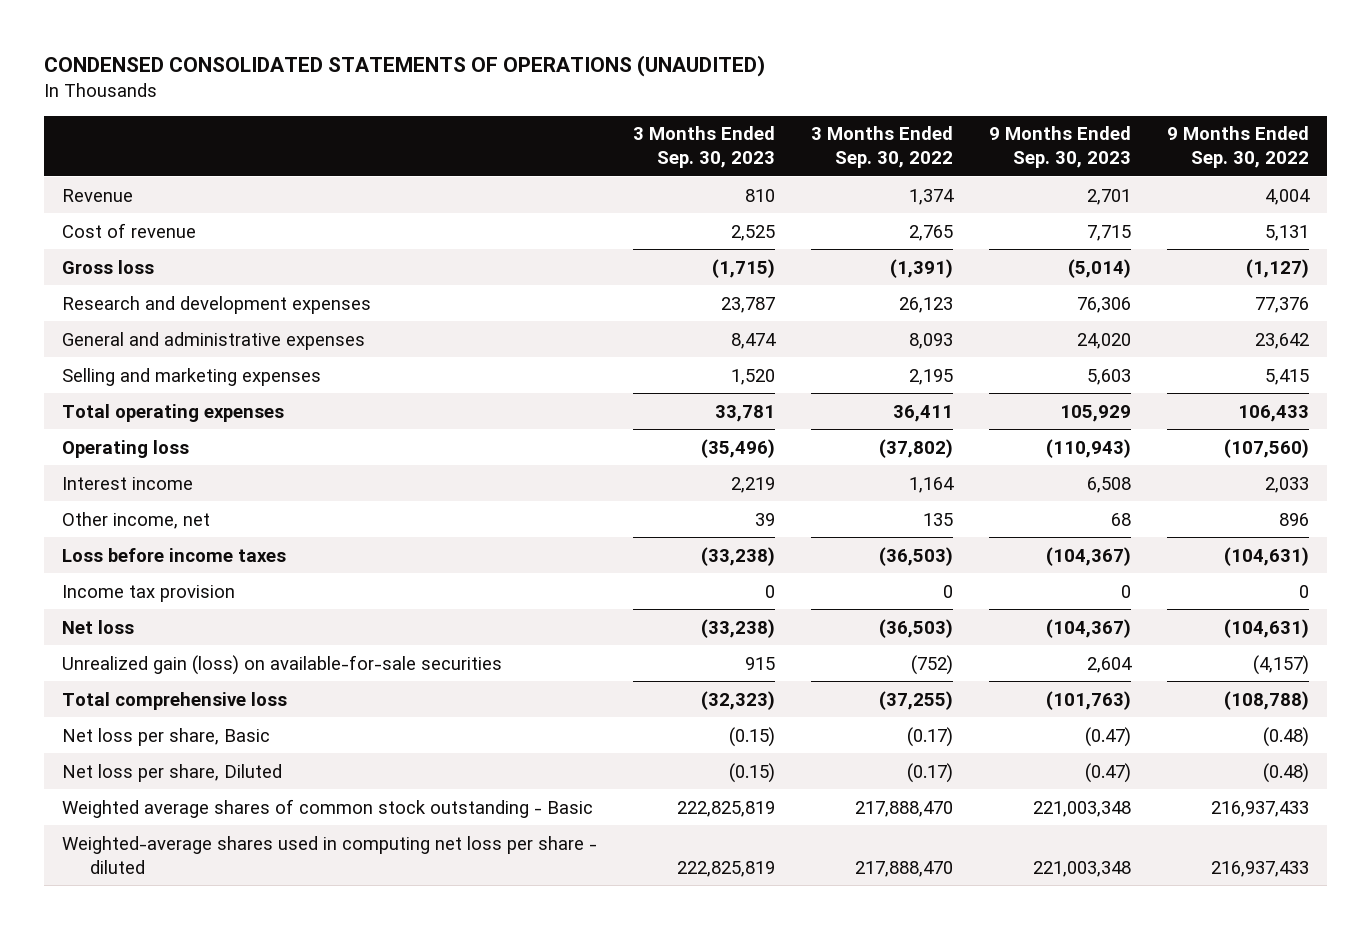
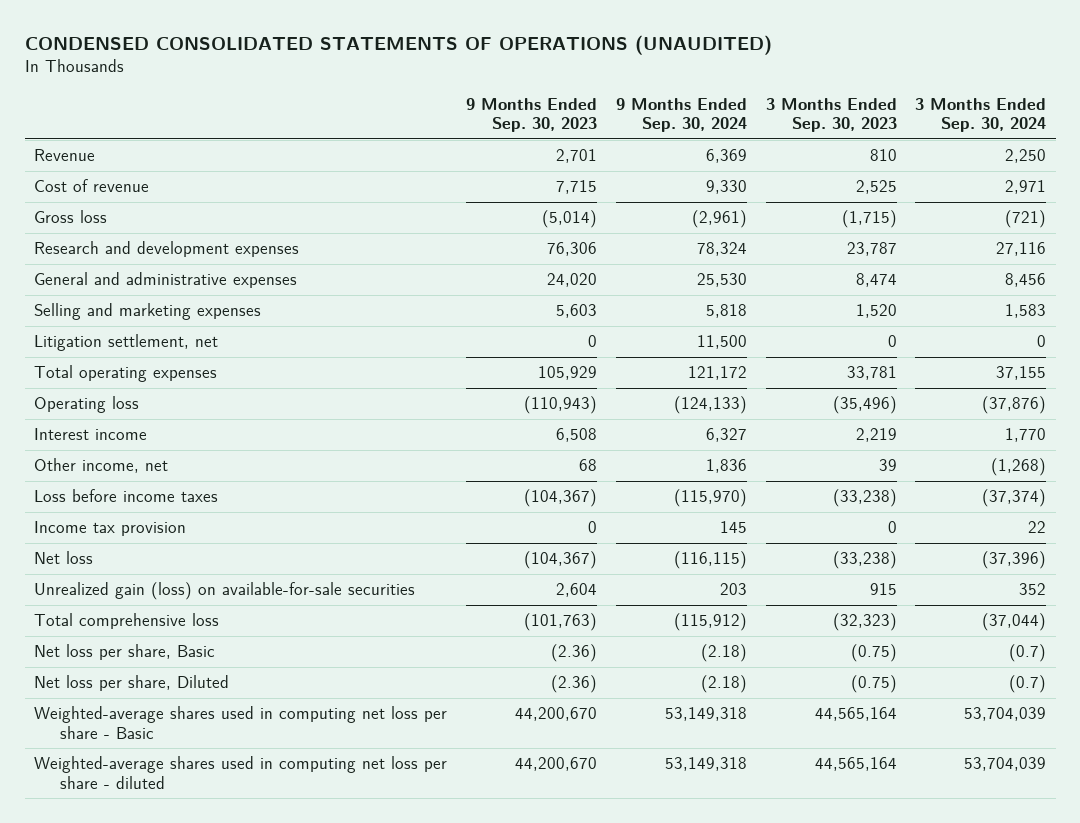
[811,126,954,169] 3 Months Ended Sep. 30, 2022 -> none
[1167,126,1310,169] 9 Months Ended Sep. 30, 2022 -> none
none -> [615,97,747,133] 9 Months Ended Sep. 30, 2024
none -> [915,97,1047,133] 3 Months Ended Sep. 30, 2024
none -> [34,334,219,352] Litigation settlement, net
[728,726,775,747] (0.15) -> [850,644,897,663] (0.75)
[1085,726,1132,747] (0.47) -> [550,644,597,663] (2.36)
[728,762,775,783] (0.15) -> [850,675,897,694] (0.75)
[1085,762,1132,783] (0.47) -> [550,675,597,694] (2.36)
[61,798,593,818] Weighted average shares of common stock outstanding - Basic -> [34,706,448,739] Weighted-average shares used in computing net loss per share - Basic
[676,800,775,817] 222,825,819 -> [814,707,897,722] 44,565,164
[1033,800,1132,817] 221,003,348 -> [514,707,597,722] 44,200,670
[676,860,775,877] 222,825,819 -> [814,757,897,772] 44,565,164
[1033,860,1132,877] 221,003,348 -> [514,757,597,772] 44,200,670

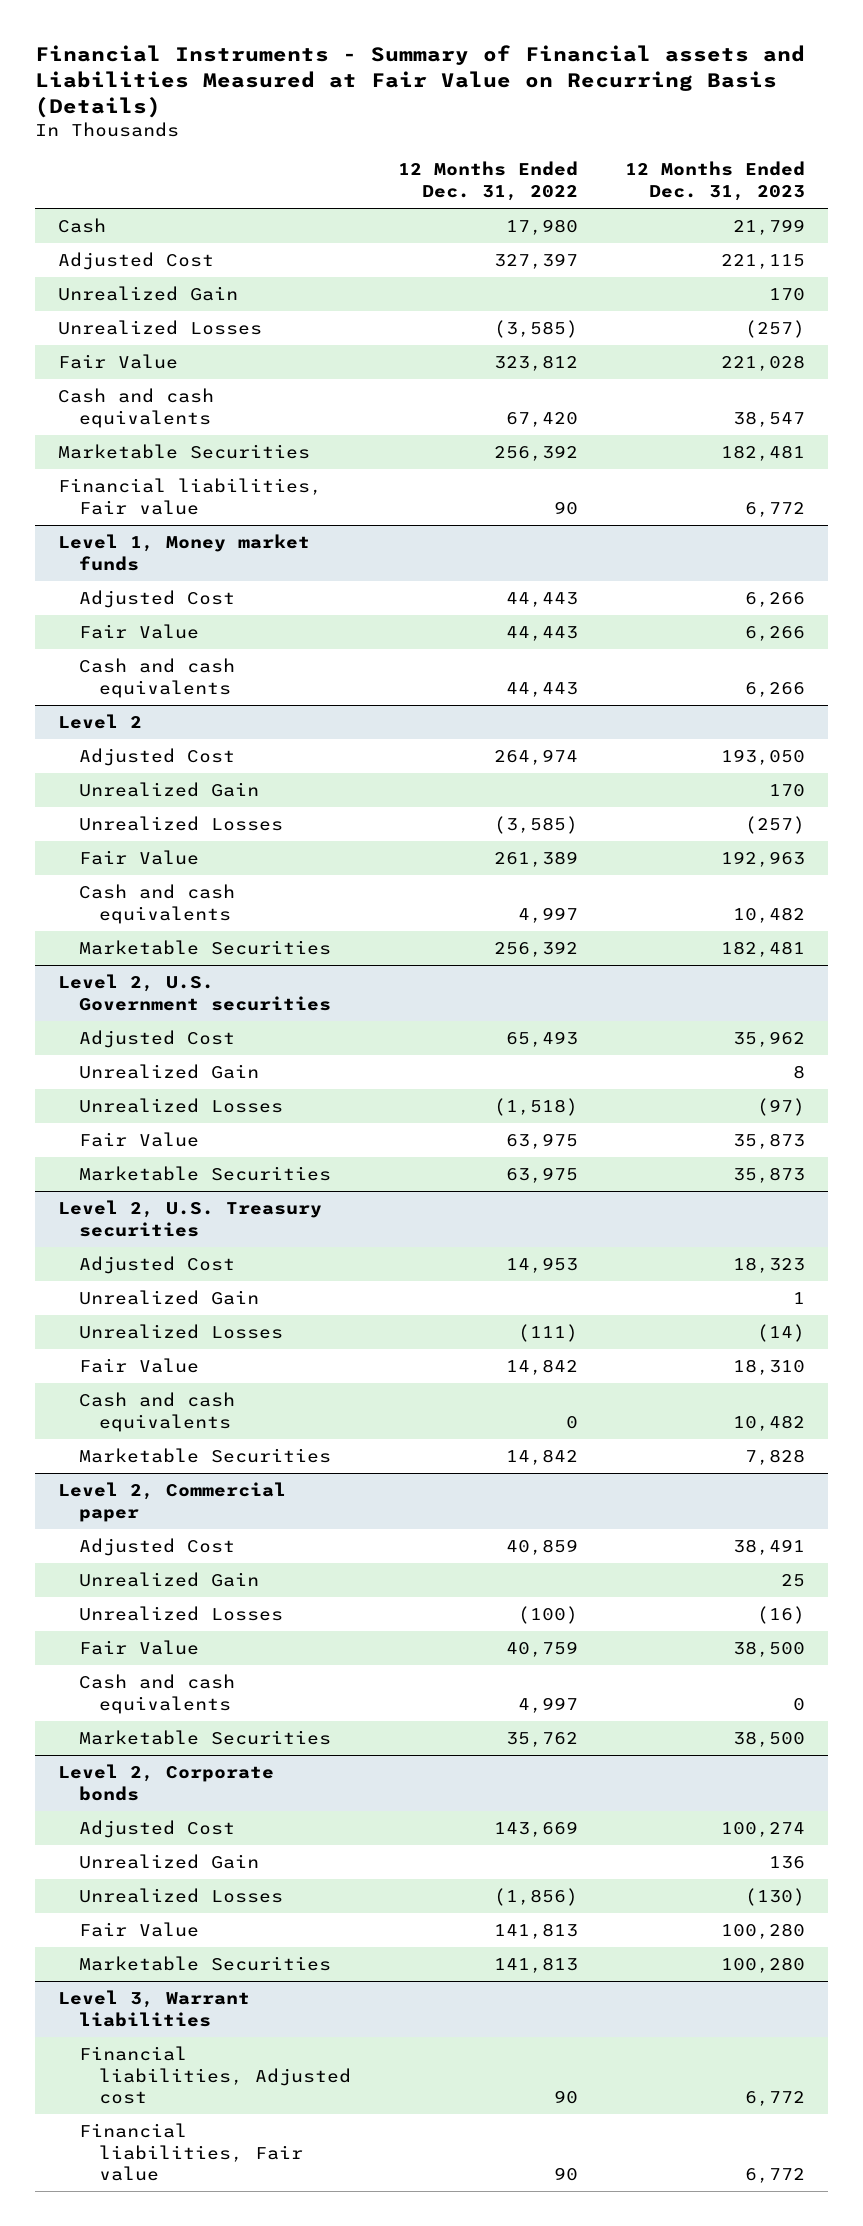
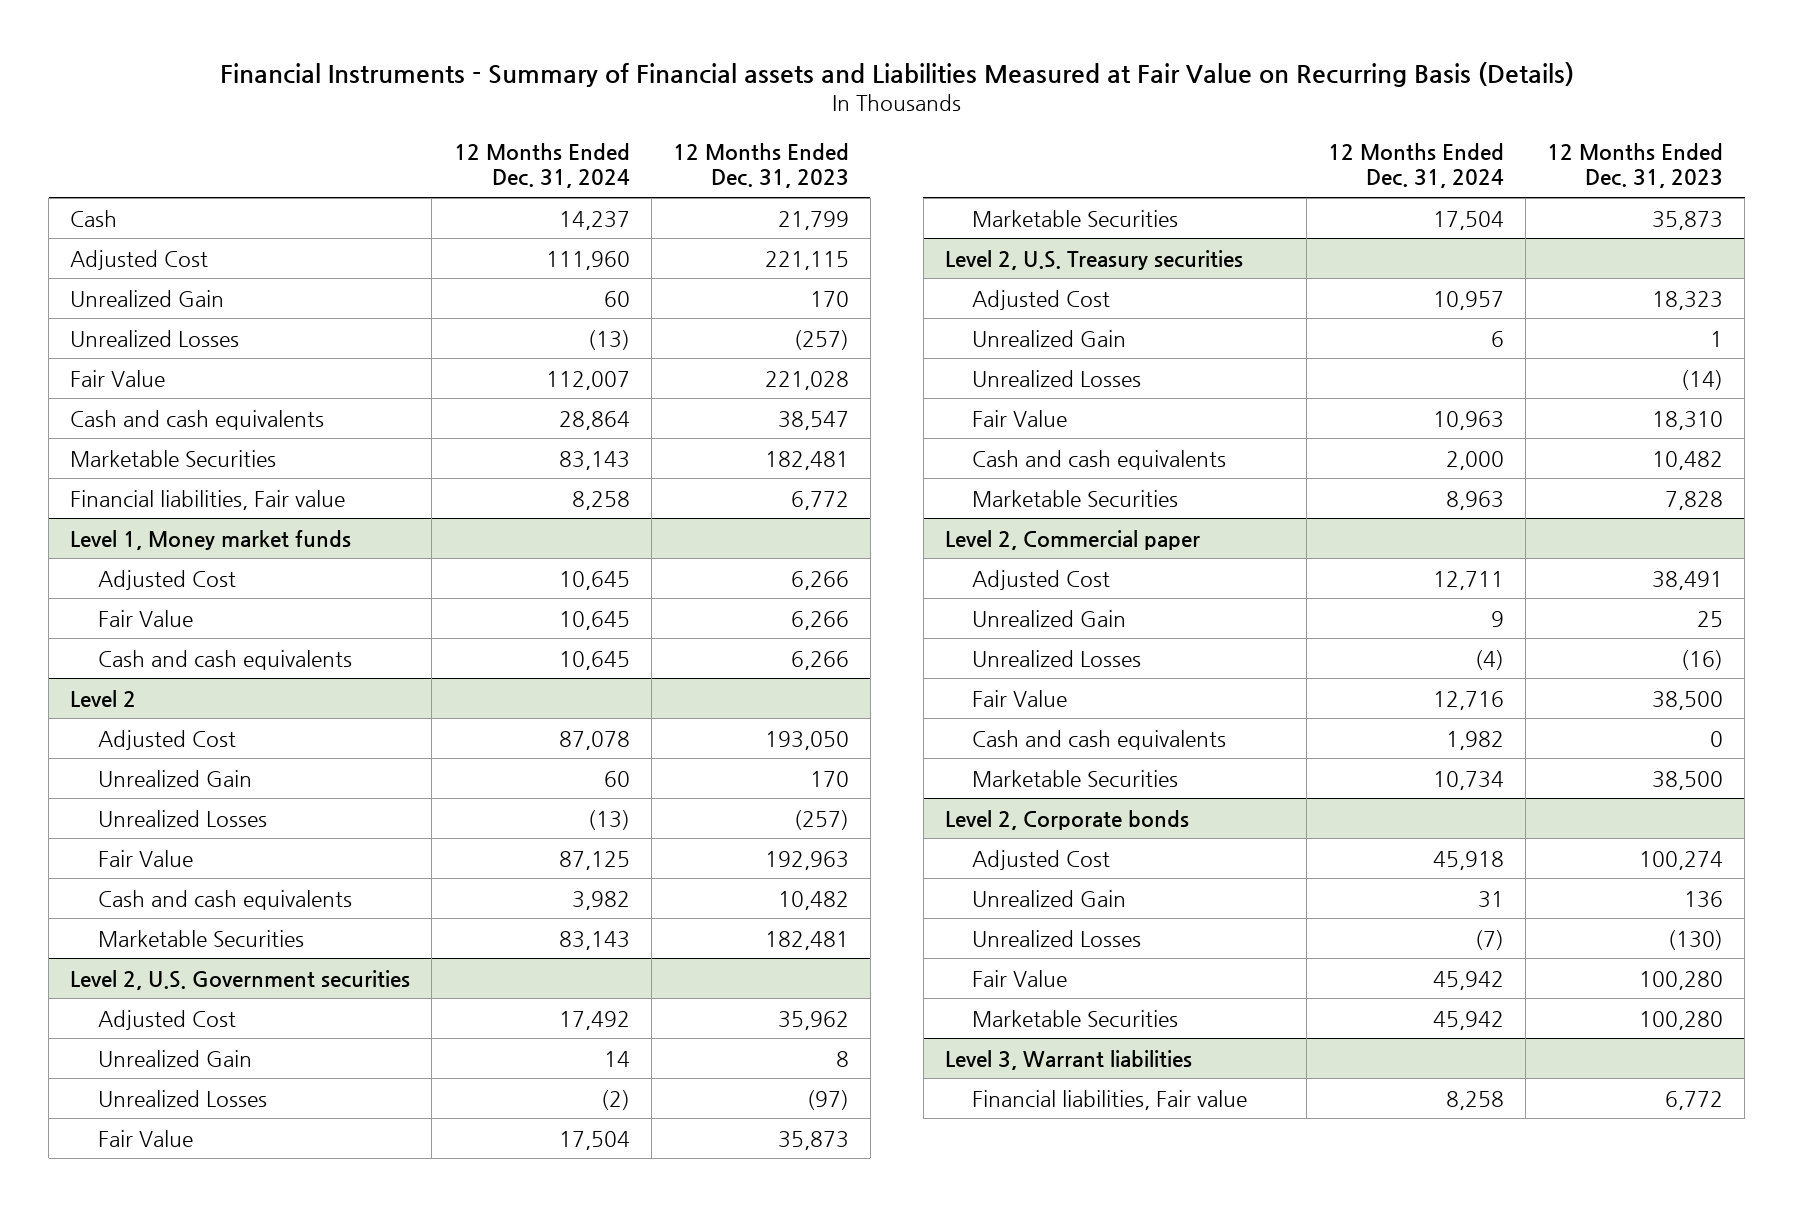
[397,161,578,202] 12 Months Ended Dec. 31, 2022 -> none
none -> [453,142,630,189] 12 Months Ended Dec. 31, 2024
[78,2045,352,2105] Financial liabilities, Adjusted cost -> none

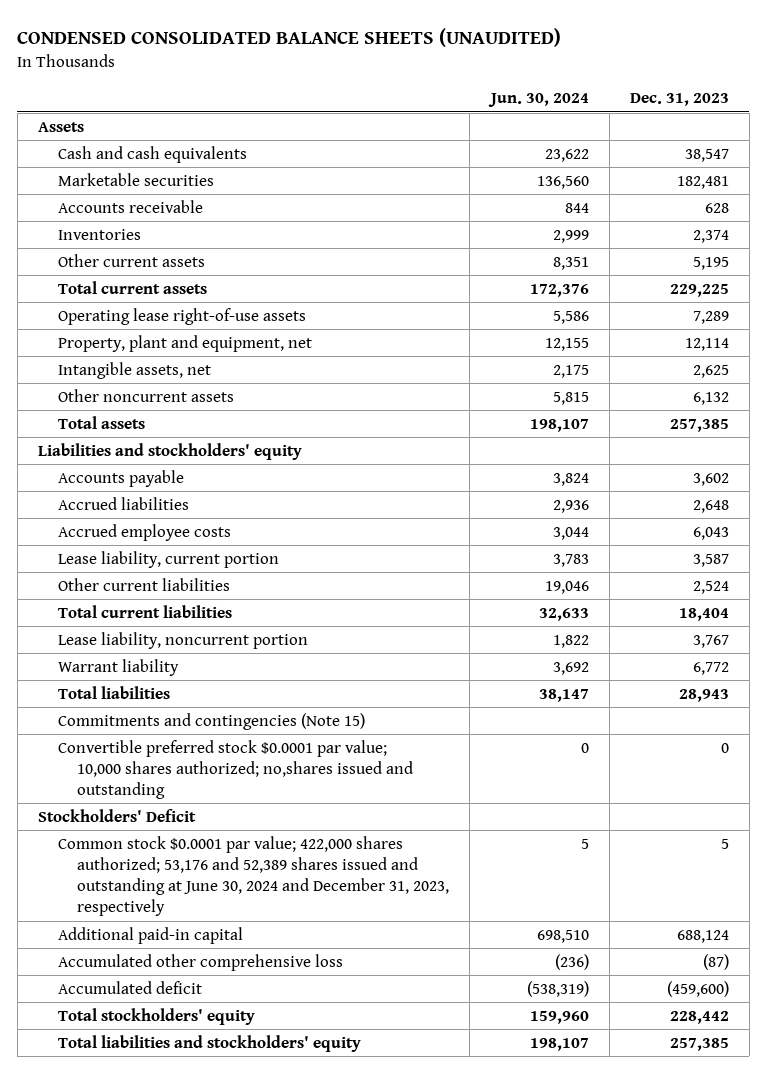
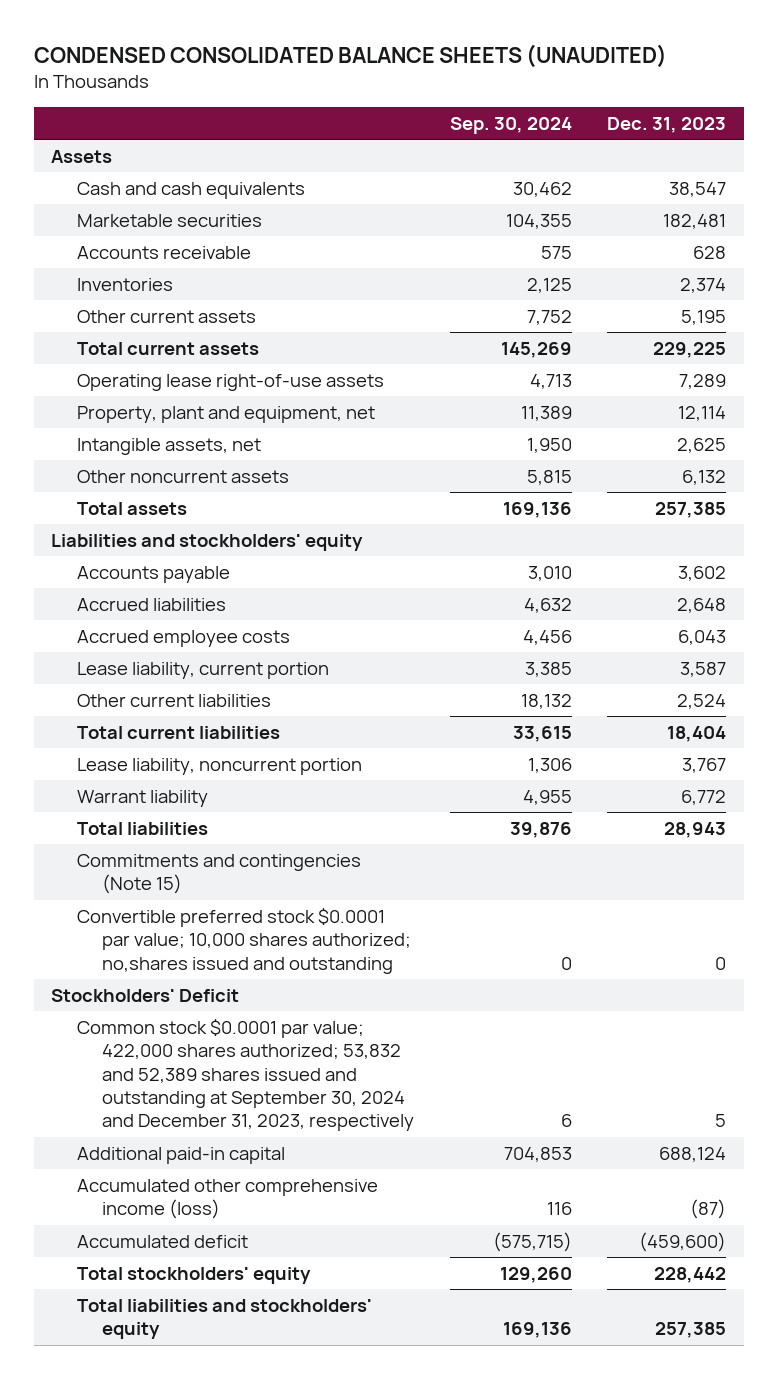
[487,93,589,108] Jun. 30, 2024 -> none
none -> [449,116,572,134] Sep. 30, 2024
[57,835,450,917] Common stock $0.0001 par value; 422,000 shares authorized; 53,176 and 52,389 shares issued and outstanding at June 30, 2024 and December 31, 2023, respectively -> [76,1019,415,1132] Common stock $0.0001 par value; 422,000 shares authorized; 53,832 and 52,389 shares issued and outstanding at September 30, 2024 and December 31, 2023, respectively
[57,953,343,971] Accumulated other comprehensive loss -> [76,1179,378,1220] Accumulated other comprehensive income (loss)

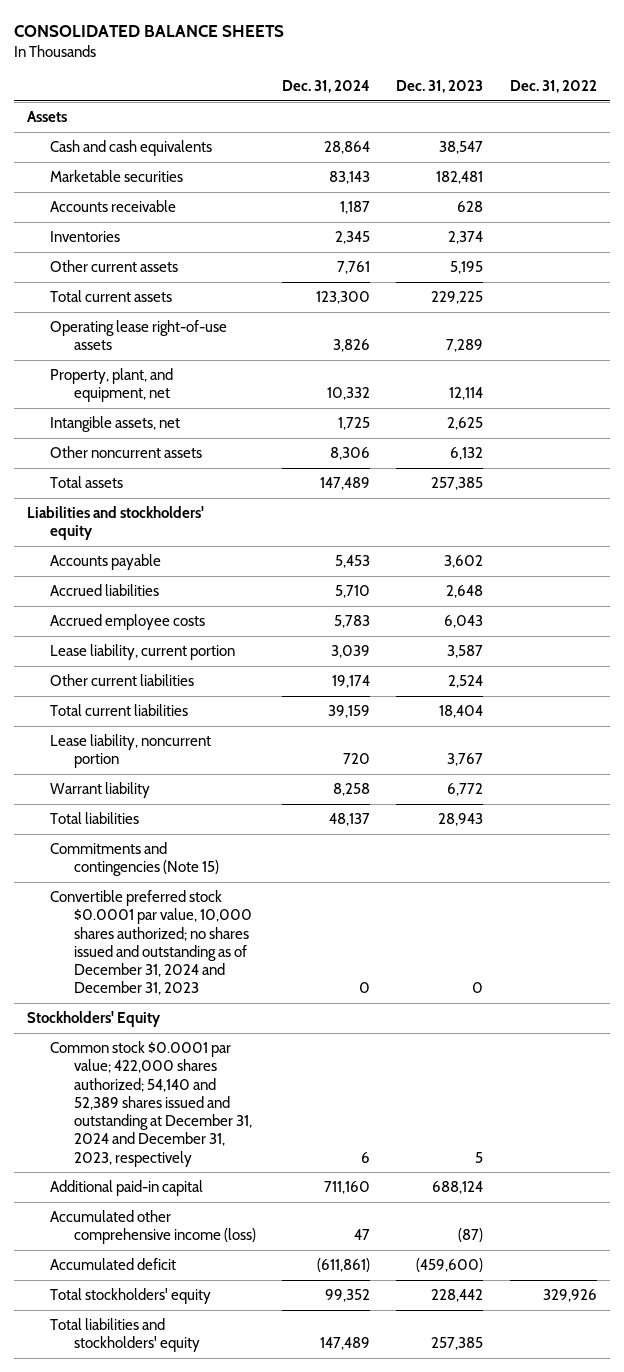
[33,43,667,68] CONDENSED CONSOLIDATED BALANCE SHEETS (UNAUDITED) -> [13,24,284,37] CONSOLIDATED BALANCE SHEETS
[449,116,572,134] Sep. 30, 2024 -> none
none -> [282,80,371,94] Dec. 31, 2024
none -> [509,80,597,94] Dec. 31, 2022
[76,406,375,424] Property, plant and equipment, net -> [50,367,174,403] Property, plant, and equipment, net
[76,908,412,974] Convertible preferred stock $0.0001 par value; 10,000 shares authorized; no,shares issued and outstanding -> [50,889,252,996] Convertible preferred stock $0.0001 par value, 10,000 shares authorized; no shares issued and outstanding as of December 31, 2024 and December 31, 2023
[51,989,240,1003] Stockholders' Deficit -> [26,1010,161,1027] Stockholders' Equity
[76,1019,415,1132] Common stock $0.0001 par value; 422,000 shares authorized; 53,832 and 52,389 shares issued and outstanding at September 30, 2024 and December 31, 2023, respectively -> [50,1040,252,1167] Common stock $0.0001 par value; 422,000 shares authorized; 54,140 and 52,389 shares issued and outstanding at December 31, 2024 and December 31, 2023, respectively

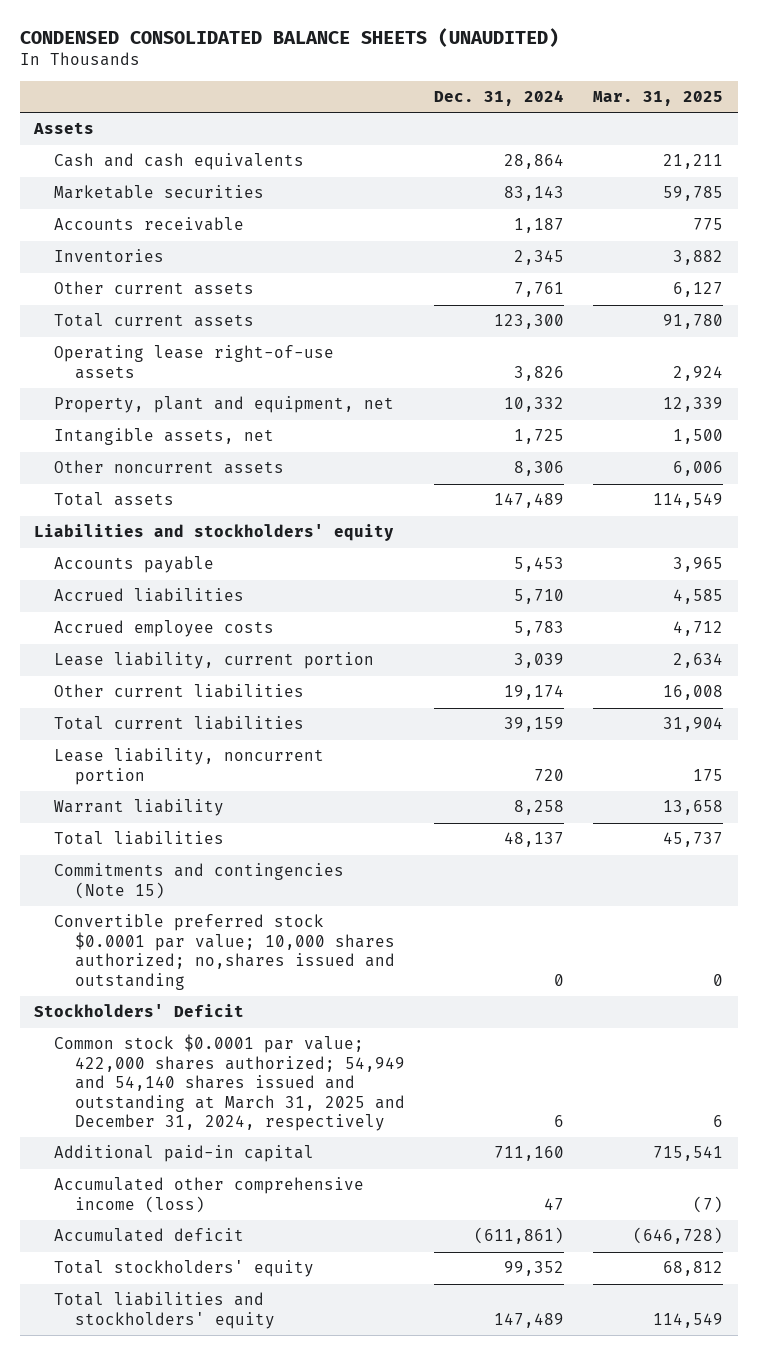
[13,24,284,37] CONSOLIDATED BALANCE SHEETS -> [19,27,559,47] CONDENSED CONSOLIDATED BALANCE SHEETS (UNAUDITED)
[396,80,484,94] Dec. 31, 2023 -> none
[509,80,597,94] Dec. 31, 2022 -> none
none -> [592,90,723,106] Mar. 31, 2025
[50,367,174,403] Property, plant, and equipment, net -> [54,396,395,414] Property, plant and equipment, net
[50,889,252,996] Convertible preferred stock $0.0001 par value, 10,000 shares authorized; no shares issued and outstanding as of December 31, 2024 and December 31, 2023 -> [54,914,395,990] Convertible preferred stock $0.0001 par value; 10,000 shares authorized; no,shares issued and outstanding
[26,1010,161,1027] Stockholders' Equity -> [34,1004,245,1018] Stockholders' Deficit
[50,1040,252,1167] Common stock $0.0001 par value; 422,000 shares authorized; 54,140 and 52,389 shares issued and outstanding at December 31, 2024 and December 31, 2023, respectively -> [54,1034,405,1132] Common stock $0.0001 par value; 422,000 shares authorized; 54,949 and 54,140 shares issued and outstanding at March 31, 2025 and December 31, 2024, respectively

